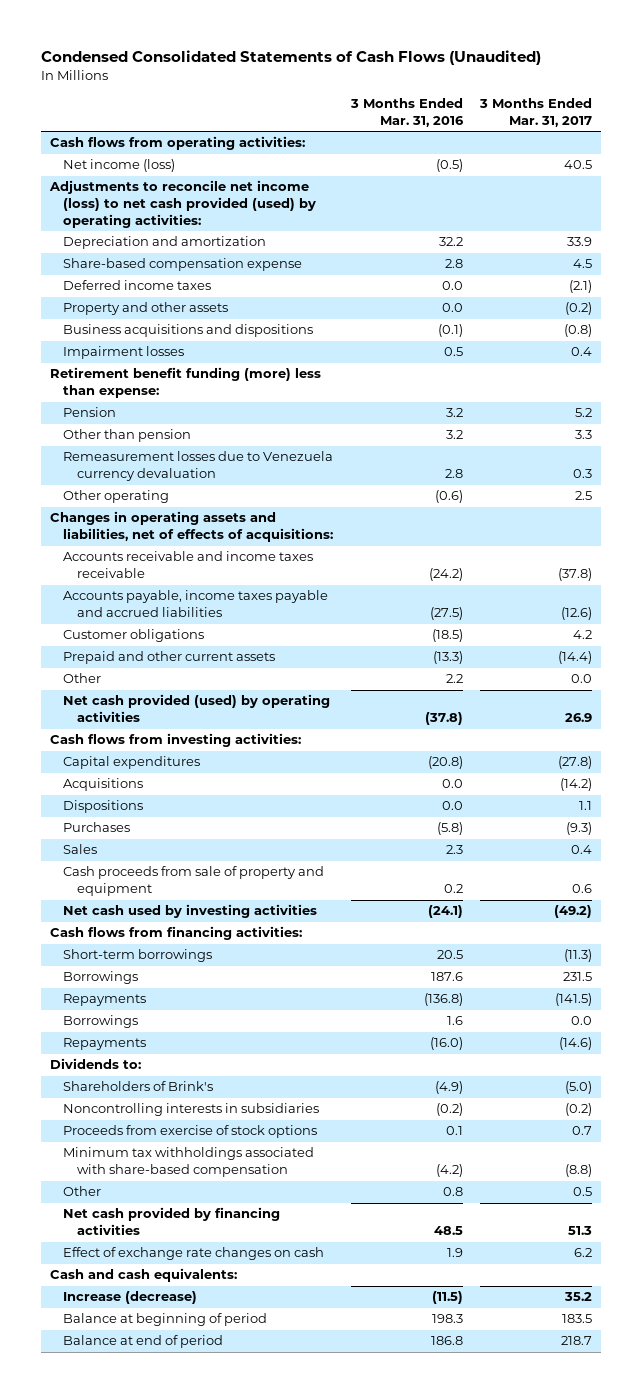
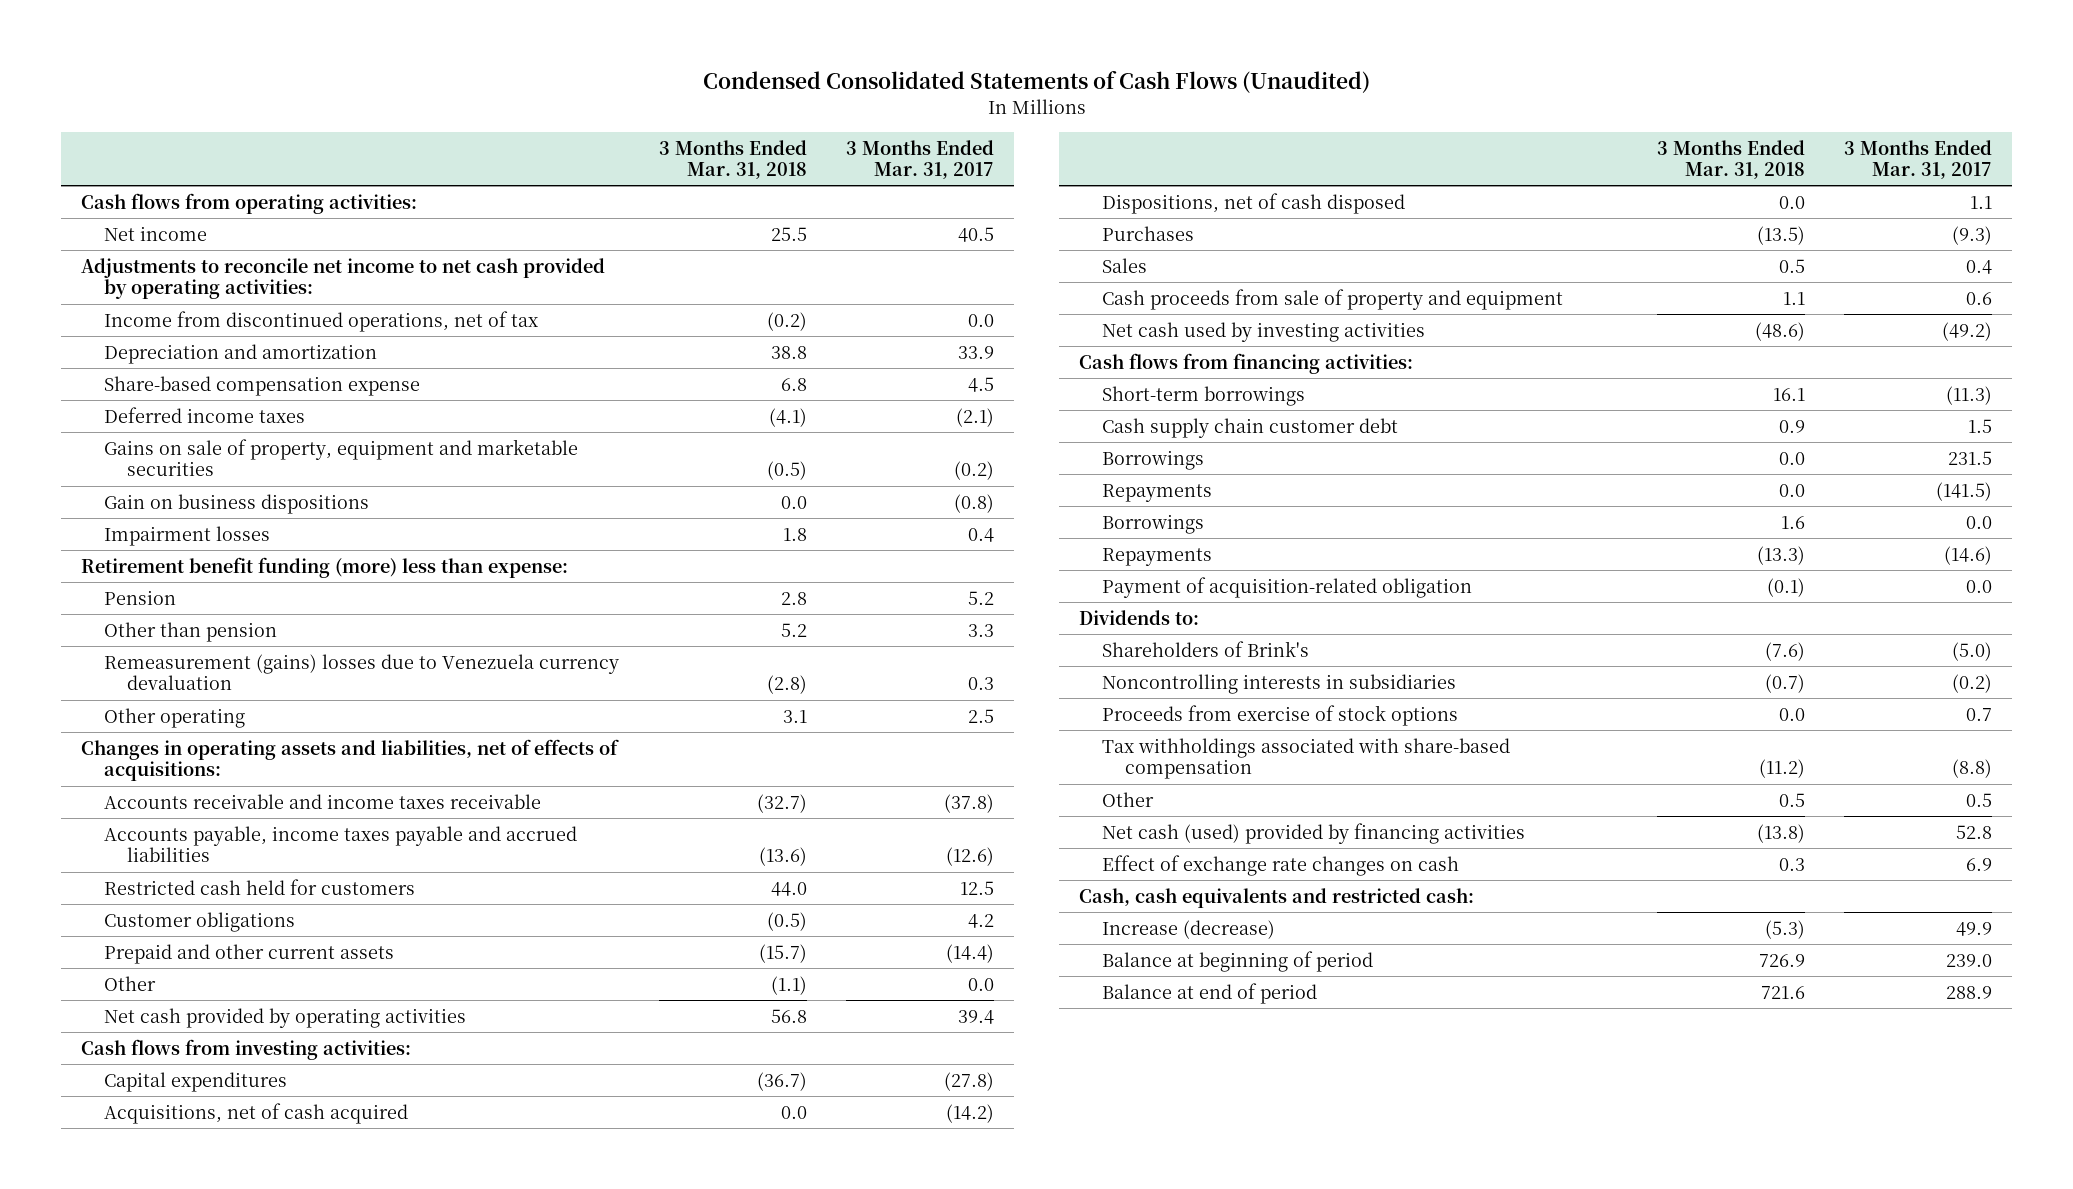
[349,98,464,128] 3 Months Ended Mar. 31, 2016 -> none
none -> [658,139,807,179] 3 Months Ended Mar. 31, 2018
[63,159,176,173] Net income (loss) -> [104,225,208,241] Net income
[48,180,317,229] Adjustments to reconcile net income (loss) to net cash provided (used) by operating activities: -> [81,257,606,300] Adjustments to reconcile net income to net cash provided by operating activities:
none -> [104,310,539,332] Income from discontinued operations, net of tax
[63,324,314,338] Business acquisitions and dispositions -> none
[63,302,229,316] Property and other assets -> [104,438,579,477] Gains on sale of property, equipment and marketable securities
none -> [104,493,370,514] Gain on business dispositions
[63,451,334,482] Remeasurement losses due to Venezuela currency devaluation -> [104,653,620,691] Remeasurement (gains) losses due to Venezuela currency devaluation
none -> [104,878,416,895] Restricted cash held for customers
[63,694,331,723] Net cash provided (used) by operating activities -> [104,1007,467,1028] Net cash provided by operating activities
[564,713,592,723] 26.9 -> [958,1009,995,1024] 39.4
[63,778,144,792] Acquisitions -> [104,1102,409,1124] Acquisitions, net of cash acquired
[63,800,144,814] Dispositions -> [1101,192,1405,214] Dispositions, net of cash disposed
none -> [1101,417,1398,438] Cash supply chain customer debt
none -> [1101,576,1472,598] Payment of acquisition-related obligation
[63,1147,315,1178] Minimum tax withholdings associated with share-based compensation -> [1101,737,1510,780] Tax withholdings associated with share-based compensation
[63,1207,281,1236] Net cash provided by financing activities -> [1101,822,1525,844] Net cash (used) provided by financing activities
[567,1226,592,1236] 51.3 -> [1956,824,1993,839] 52.8
[573,1248,592,1258] 6.2 -> [1966,857,1993,871] 6.9
[49,1268,237,1283] Cash and cash equivalents: -> [1079,887,1475,908] Cash, cash equivalents and restricted cash:
[563,1292,592,1302] 35.2 -> [1956,921,1993,936] 49.9
[561,1314,592,1324] 183.5 -> [1946,953,1993,967] 239.0
[560,1336,592,1346] 218.7 -> [1946,985,1993,999] 288.9

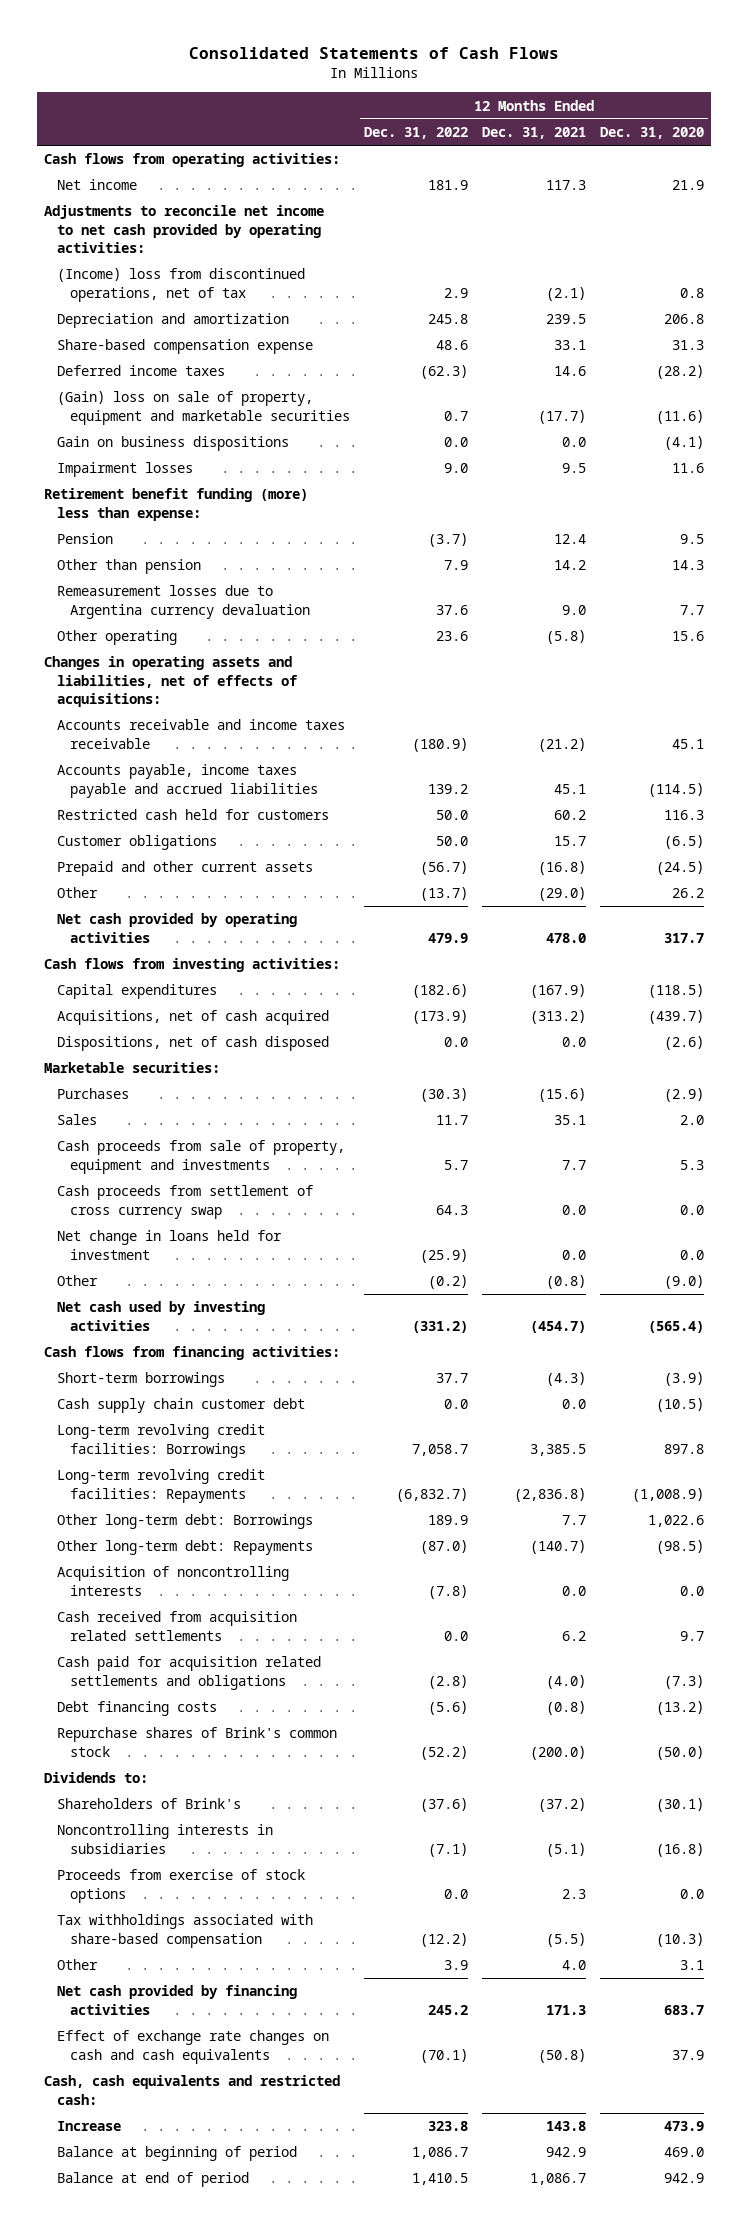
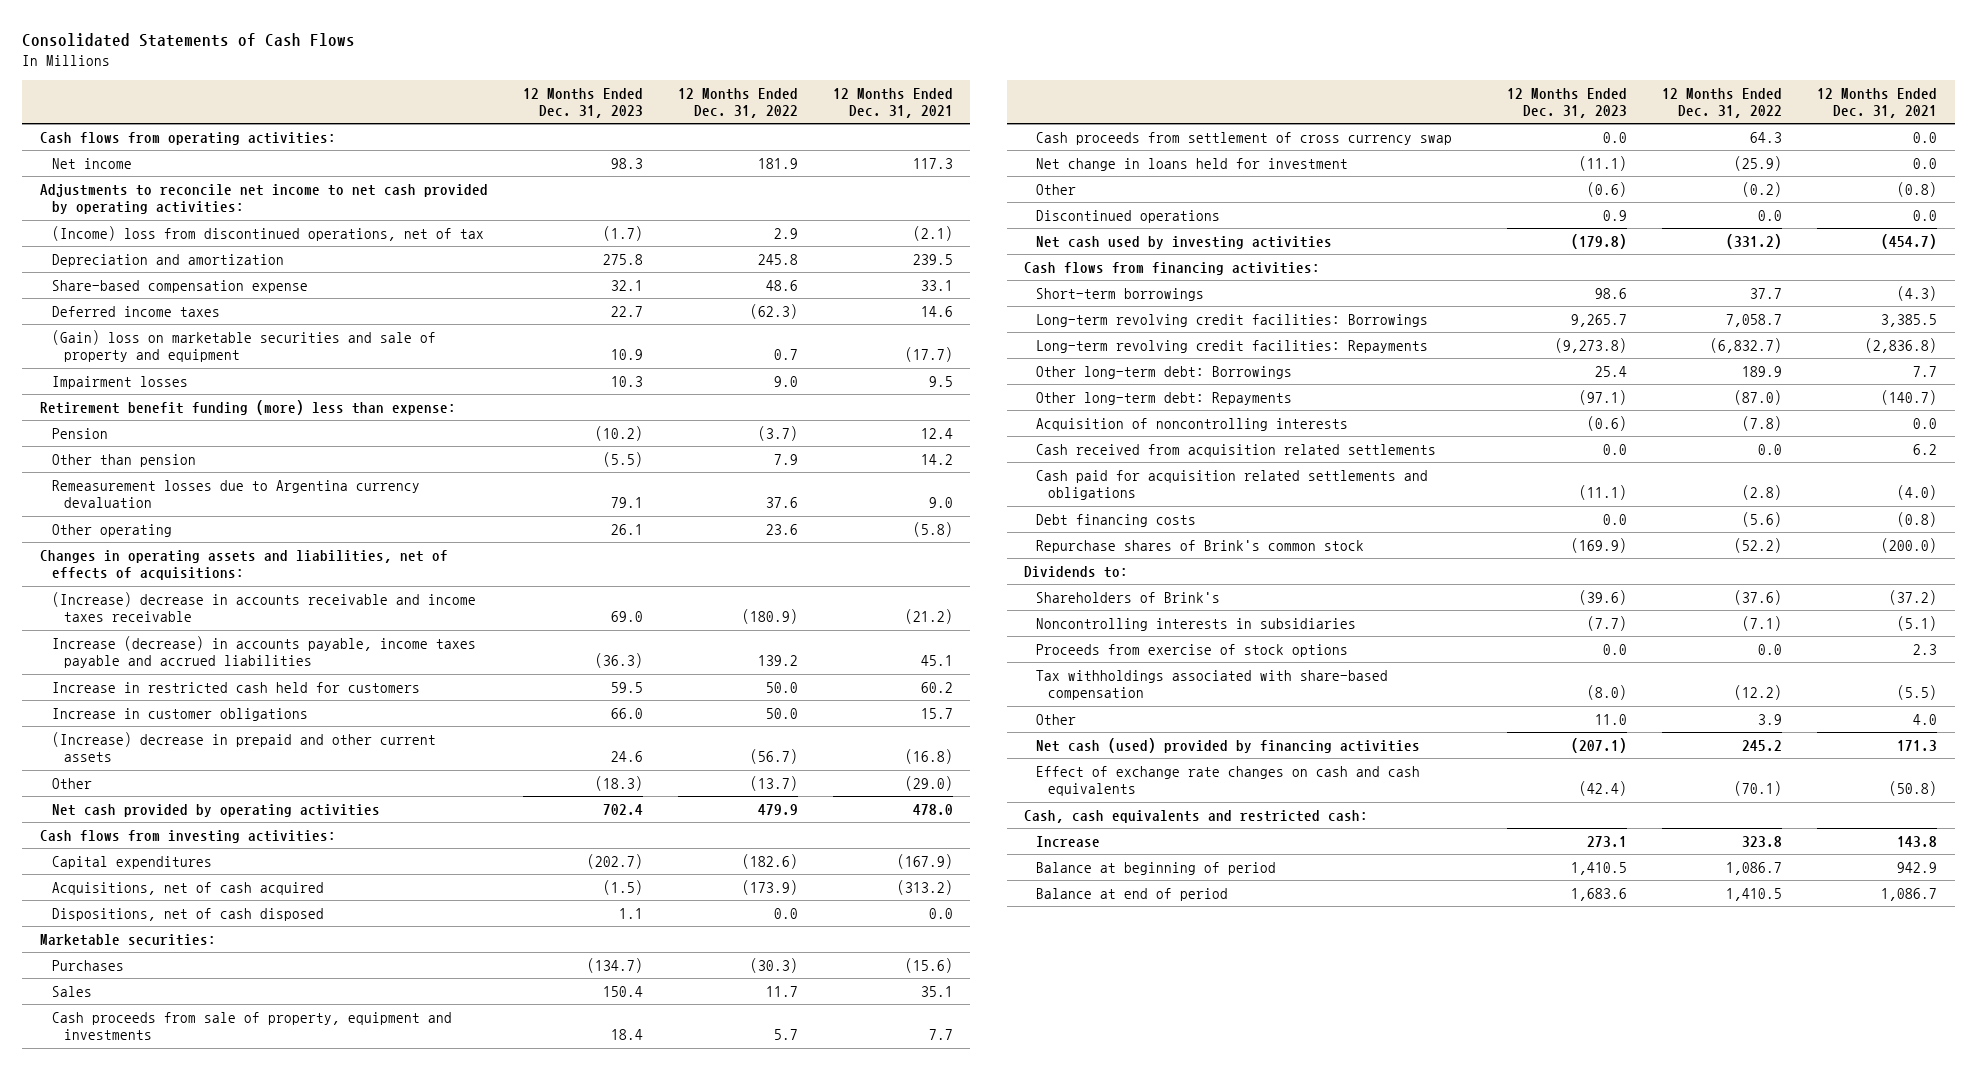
[600,127,705,140] Dec. 31, 2020 -> none
none -> [522,87,643,118] 12 Months Ended Dec. 31, 2023
[57,436,290,452] Gain on business dispositions -> none
[57,391,350,425] (Gain) loss on sale of property, equipment and marketable securities -> [51,329,436,363] (Gain) loss on marketable securities and sale of property and equipment
[57,719,346,749] Accounts receivable and income taxes receivable -> [51,591,476,623] (Increase) decrease in accounts receivable and income taxes receivable
[57,764,318,798] Accounts payable, income taxes payable and accrued liabilities -> [51,635,476,669] Increase (decrease) in accounts payable, income taxes payable and accrued liabilities
[57,809,330,821] Restricted cash held for customers -> [51,681,420,693] Increase in restricted cash held for customers
[57,835,218,851] Customer obligations -> [51,707,308,721] Increase in customer obligations
[57,861,314,877] Prepaid and other current assets -> [51,731,436,763] (Increase) decrease in prepaid and other current assets
none -> [1036,209,1221,223] Discontinued operations
[57,1398,306,1414] Cash supply chain customer debt -> none
[57,1985,298,2015] Net cash provided by financing activities -> [1036,737,1421,753] Net cash (used) provided by financing activities

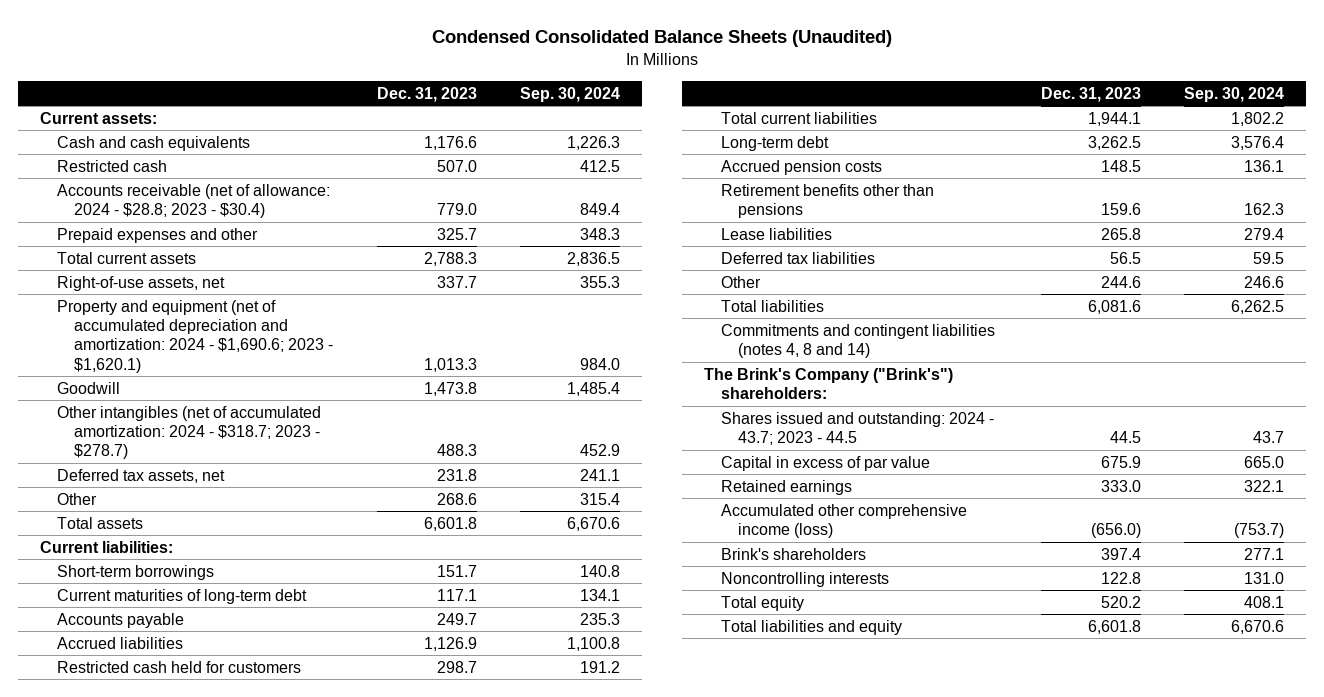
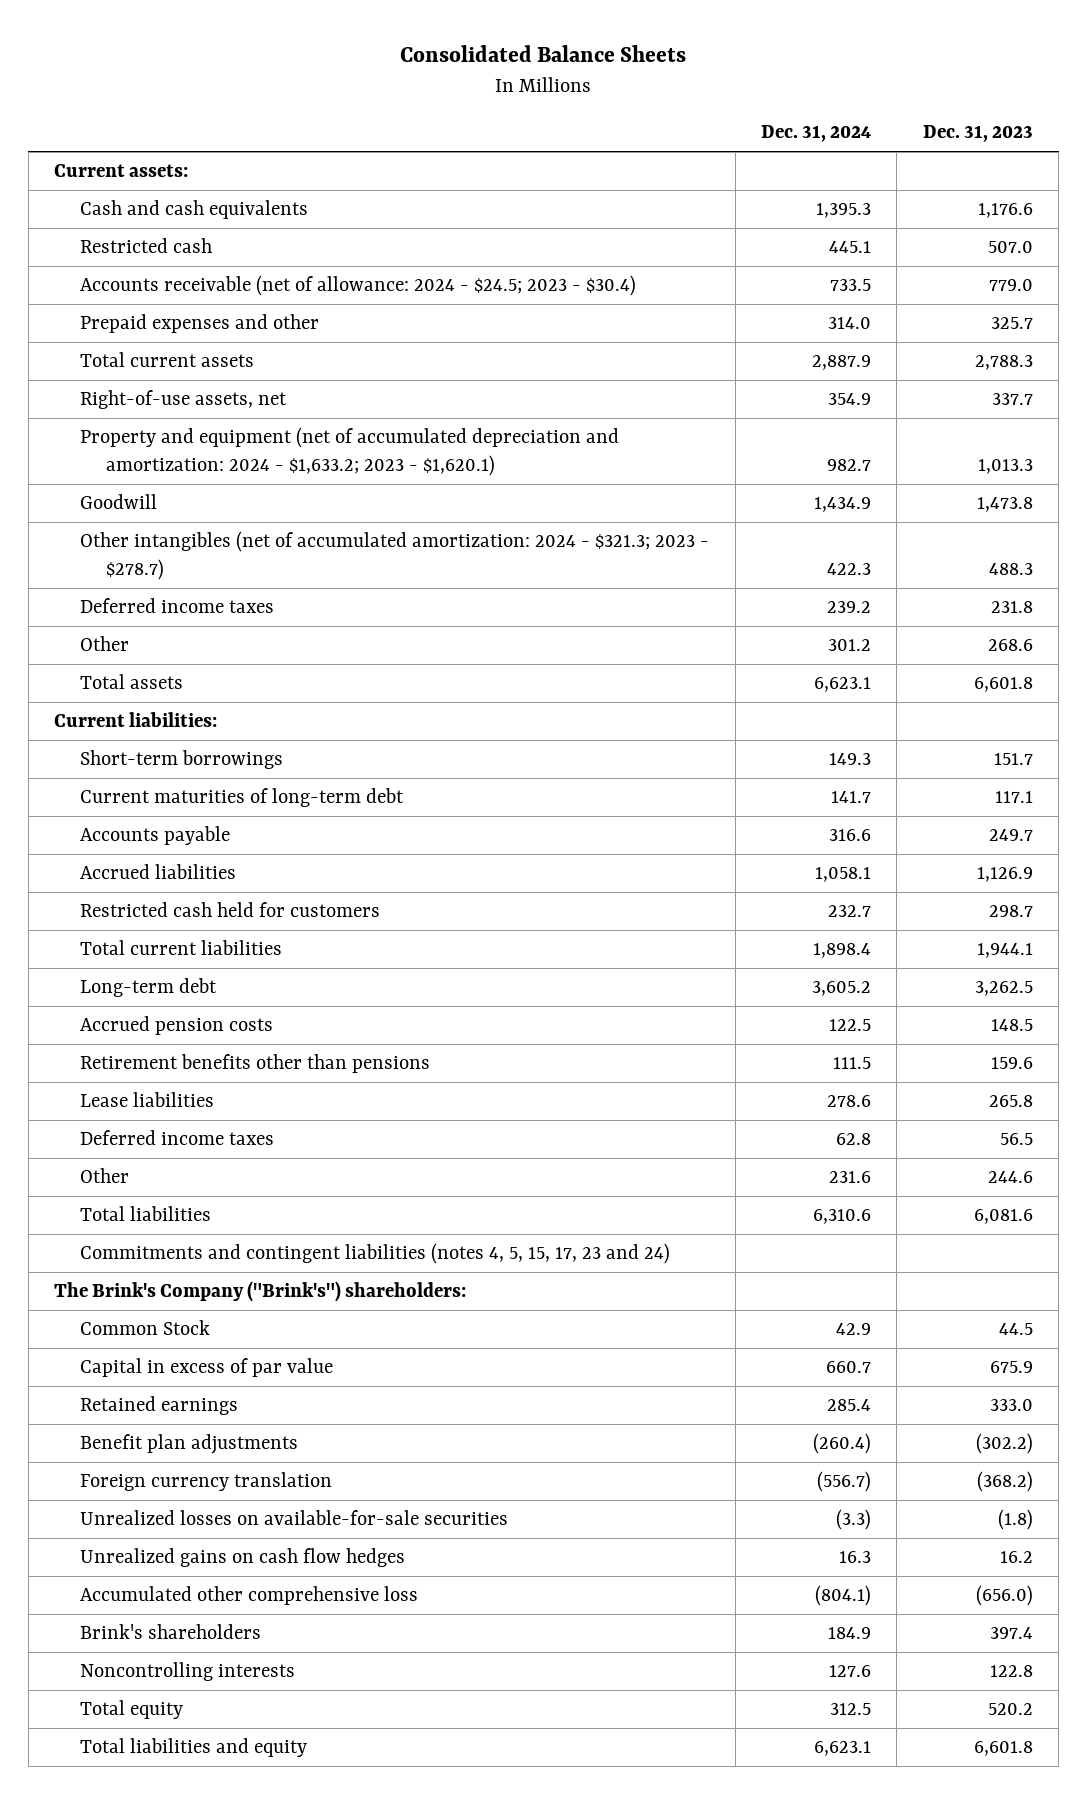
[431,30,892,48] Condensed Consolidated Balance Sheets (Unaudited) -> [400,45,687,63] Consolidated Balance Sheets
[520,86,621,102] Sep. 30, 2024 -> none
none -> [761,125,872,143] Dec. 31, 2024
[57,183,331,219] Accounts receivable (net of allowance: 2024 - $28.8; 2023 - $30.4) -> [80,275,637,297] Accounts receivable (net of allowance: 2024 - $24.5; 2023 - $30.4)
[57,299,334,373] Property and equipment (net of accumulated depreciation and amortization: 2024 - $1,690.6; 2023 - $1,620.1) -> [80,427,620,477] Property and equipment (net of accumulated depreciation and amortization: 2024 - $1,633.2; 2023 - $1,620.1)
[57,405,322,460] Other intangibles (net of accumulated amortization: 2024 - $318.7; 2023 - $278.7) -> [80,531,710,581] Other intangibles (net of accumulated amortization: 2024 - $321.3; 2023 - $278.7)
[57,468,226,483] Deferred tax assets, net -> [80,598,275,614] Deferred income taxes
[720,251,875,264] Deferred tax liabilities -> [80,1130,275,1146] Deferred income taxes
[720,323,995,359] Commitments and contingent liabilities (notes 4, 8 and 14) -> [80,1243,671,1265] Commitments and contingent liabilities (notes 4, 5, 15, 17, 23 and 24)
[720,411,994,446] Shares issued and outstanding: 2024 - 43.7; 2023 - 44.5 -> [80,1320,211,1336] Common Stock
none -> [80,1434,299,1455] Benefit plan adjustments
none -> [80,1472,333,1492] Foreign currency translation
none -> [80,1510,509,1526] Unrealized losses on available-for-sale securities
none -> [80,1548,406,1568] Unrealized gains on cash flow hedges
[720,503,967,539] Accumulated other comprehensive income (loss) -> [80,1586,419,1606] Accumulated other comprehensive loss

